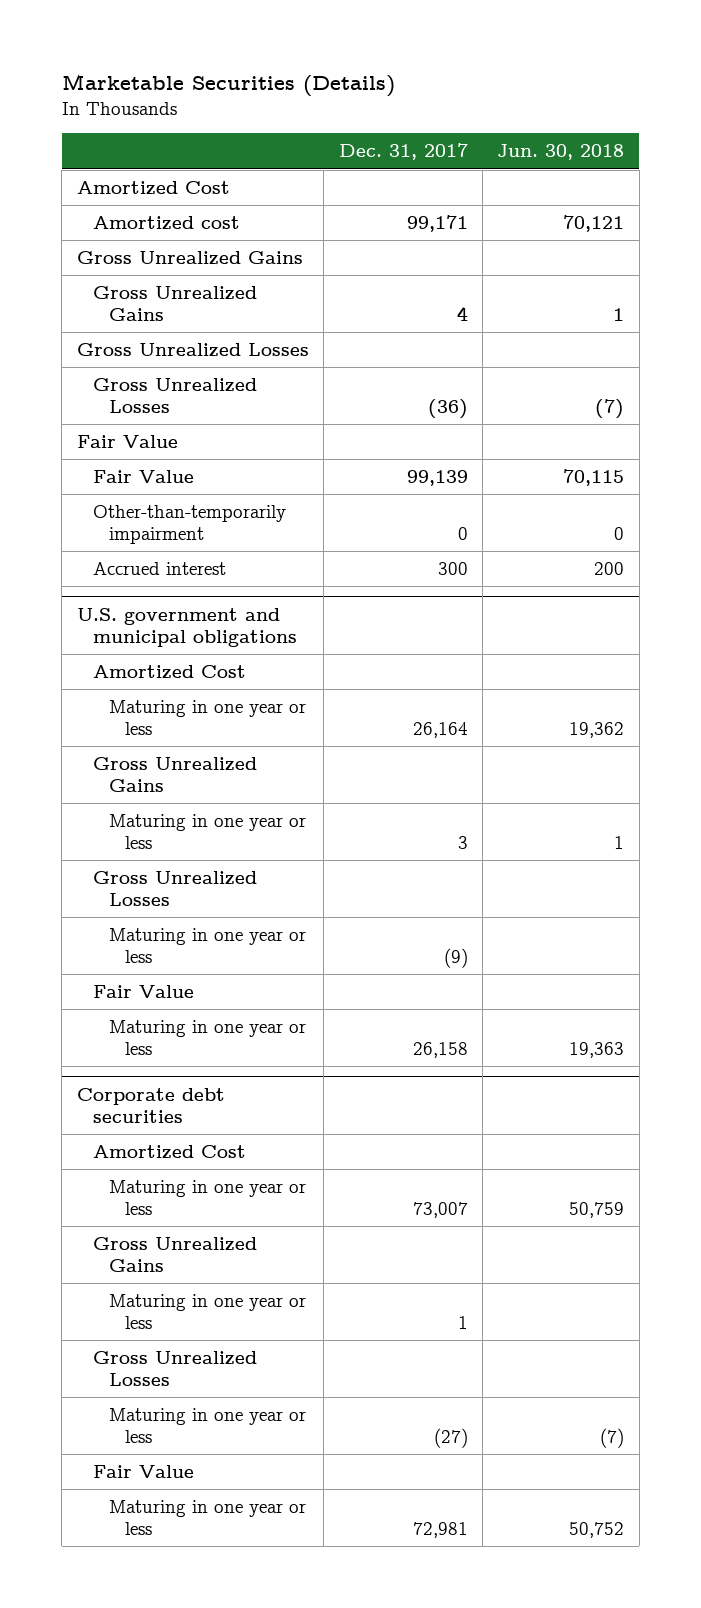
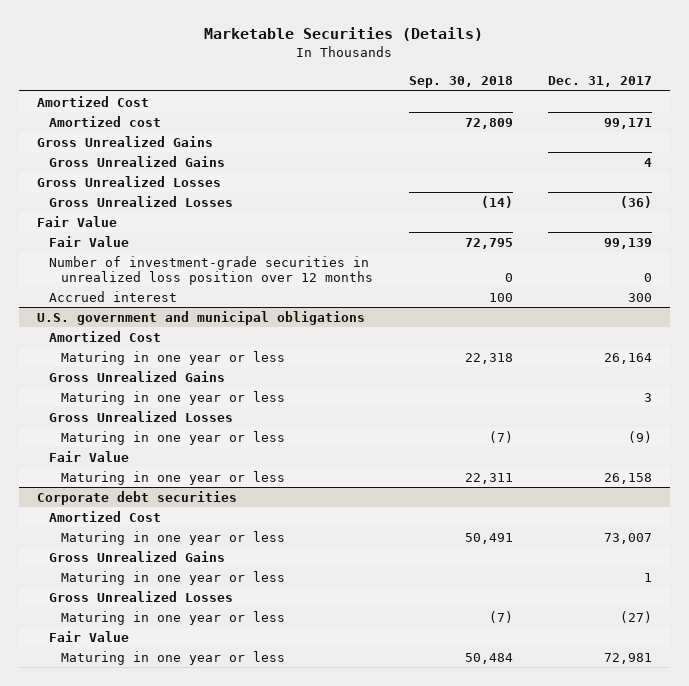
[497,144,625,161] Jun. 30, 2018 -> none
none -> [408,76,513,89] Sep. 30, 2018
[92,504,286,544] Other-than-temporarily impairment -> [48,255,374,286] Number of investment-grade securities in unrealized loss position over 12 months

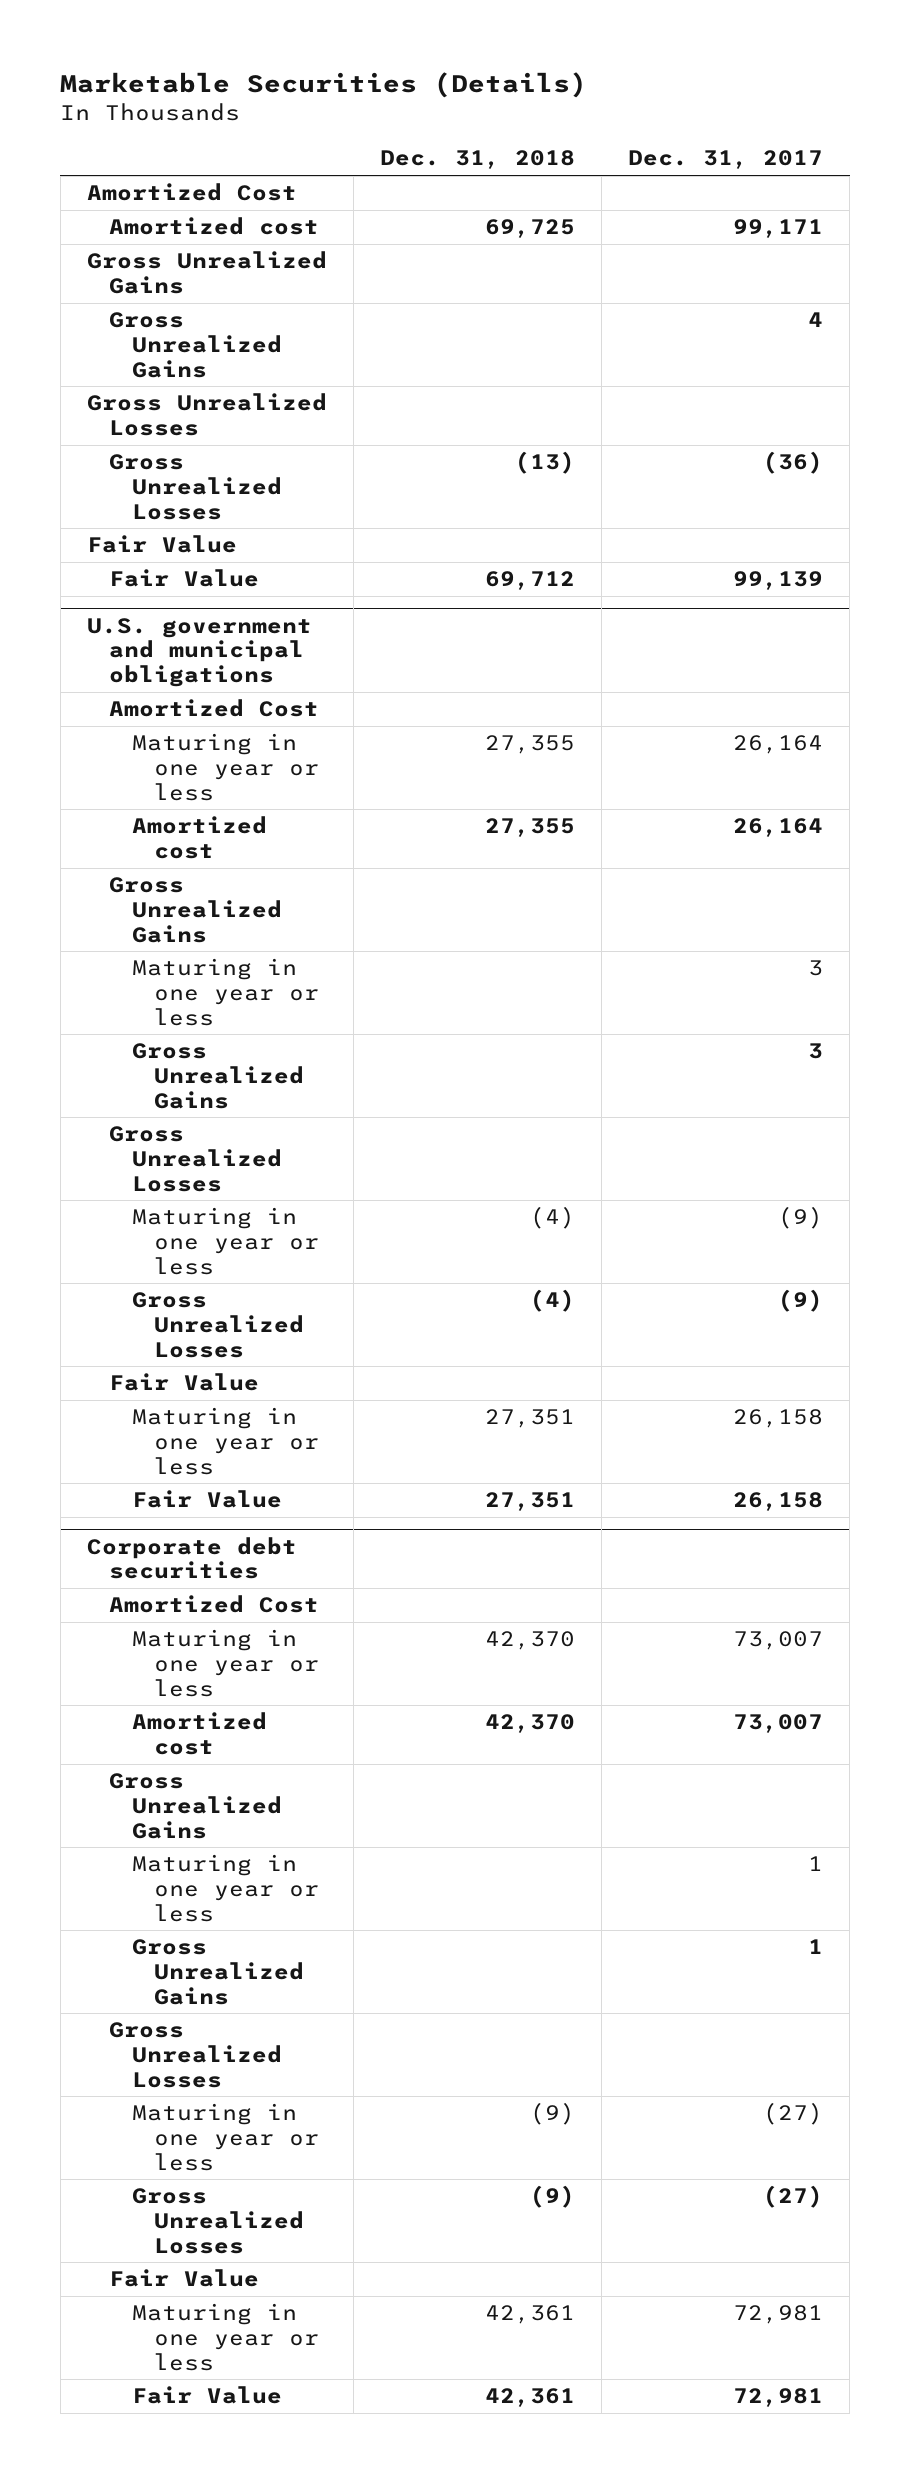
[408,76,513,89] Sep. 30, 2018 -> none
none -> [380,150,576,170] Dec. 31, 2018
[48,255,374,286] Number of investment-grade securities in unrealized loss position over 12 months -> none
[48,290,177,302] Accrued interest -> none
none -> [131,816,267,859] Amortized cost
none -> [131,1043,305,1109] Gross Unrealized Gains
none -> [131,1292,305,1358] Gross Unrealized Losses
none -> [131,1490,282,1509] Fair Value
none -> [131,1712,267,1755] Amortized cost
none -> [131,1939,305,2005] Gross Unrealized Gains
none -> [131,2188,305,2254] Gross Unrealized Losses
none -> [131,2386,282,2405] Fair Value

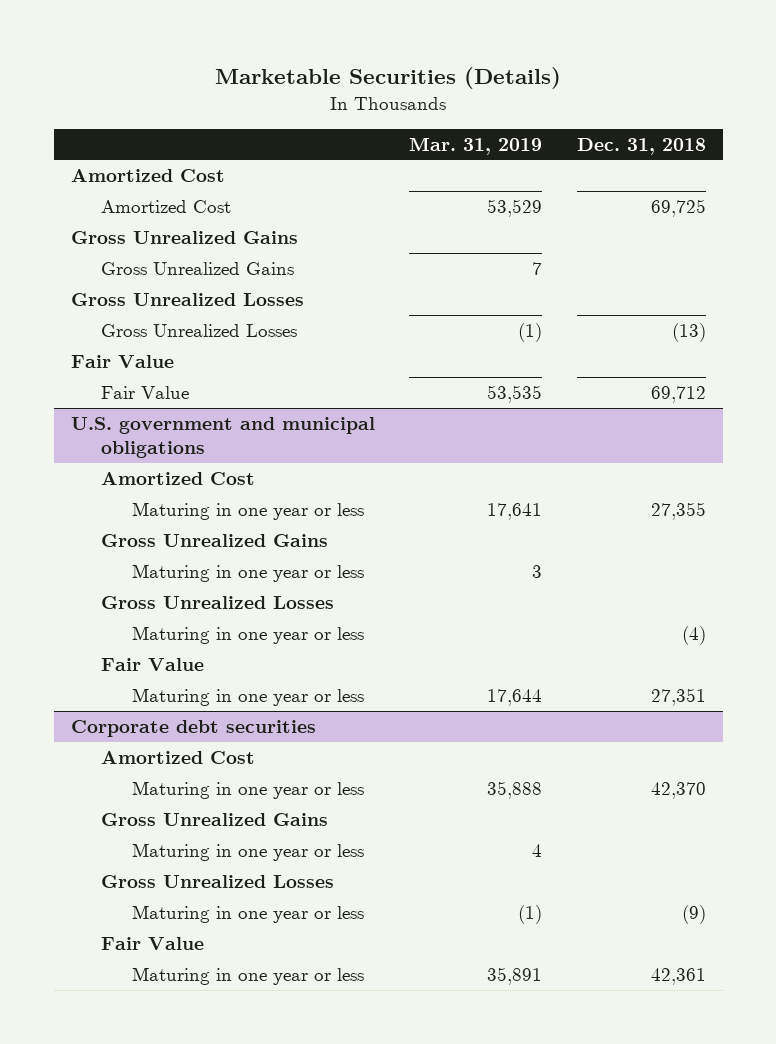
[628,150,824,170] Dec. 31, 2017 -> none
none -> [409,136,543,155] Mar. 31, 2019
[109,217,320,236] Amortized cost -> [101,199,232,213] Amortized Cost
[131,816,267,859] Amortized cost -> none
[131,1043,305,1109] Gross Unrealized Gains -> none
[131,1292,305,1358] Gross Unrealized Losses -> none
[131,1490,282,1509] Fair Value -> none
[131,1712,267,1755] Amortized cost -> none
[131,1939,305,2005] Gross Unrealized Gains -> none
[131,2188,305,2254] Gross Unrealized Losses -> none
[131,2386,282,2405] Fair Value -> none

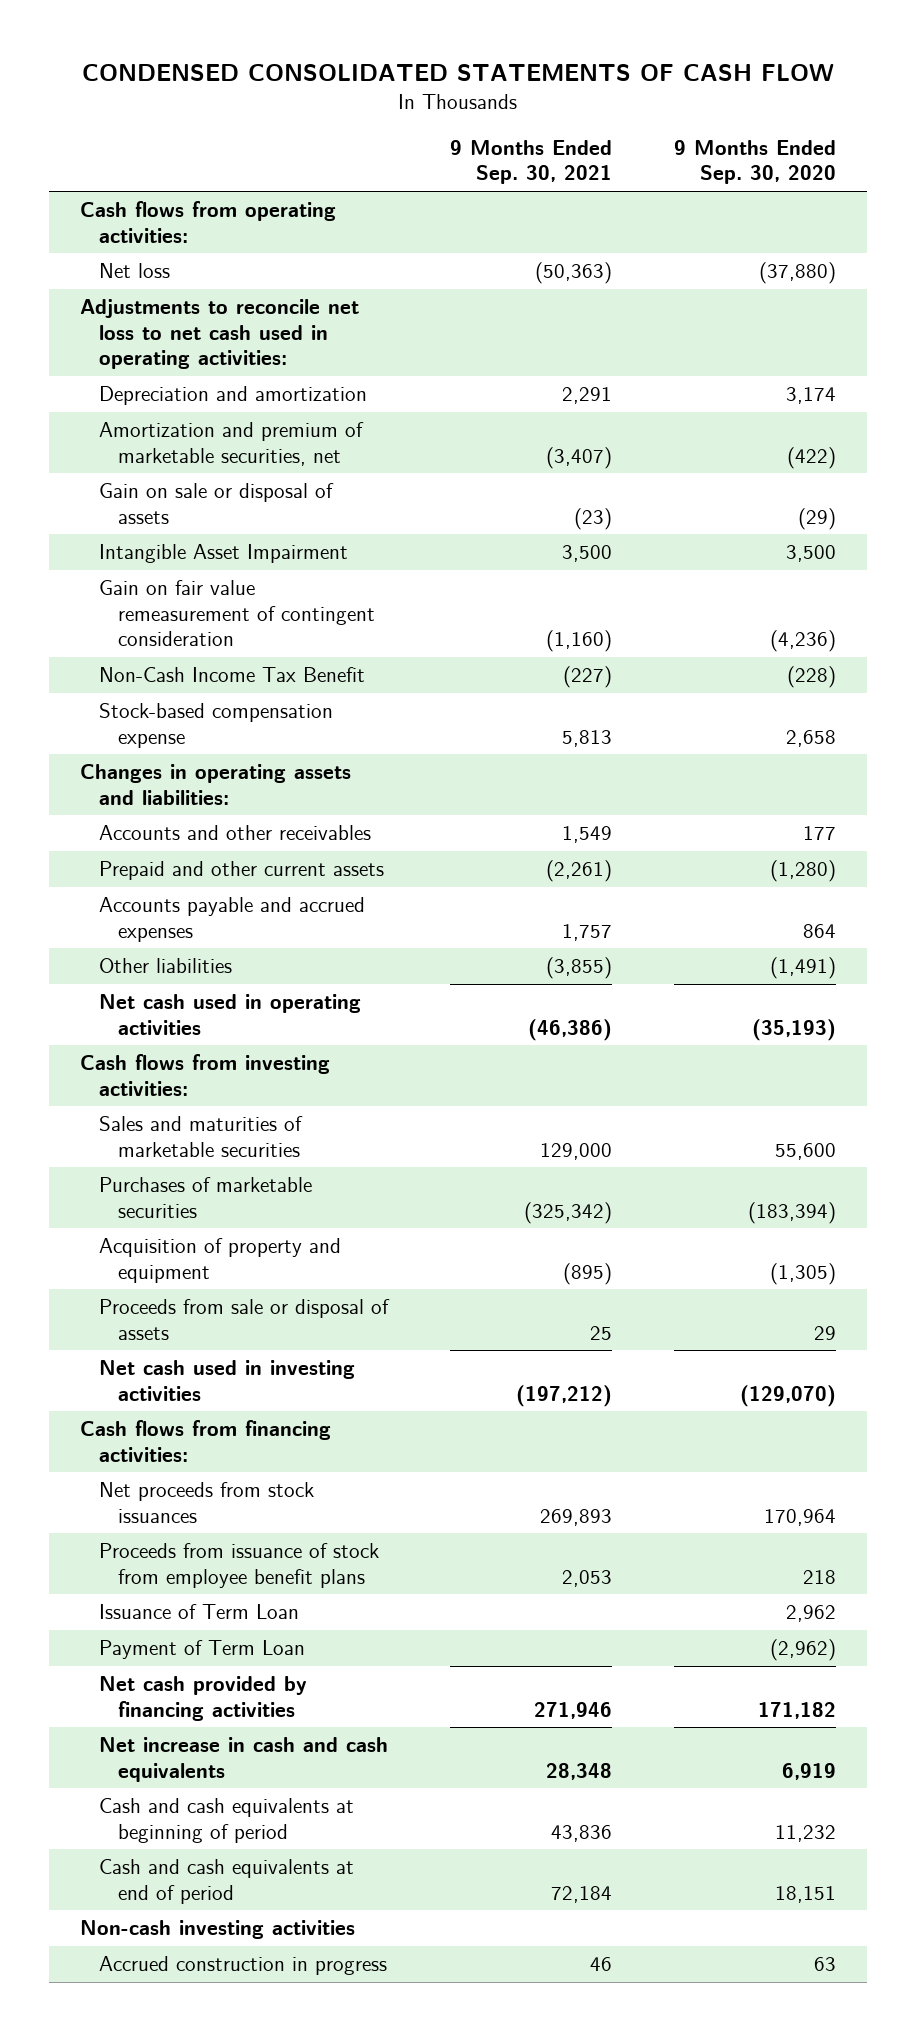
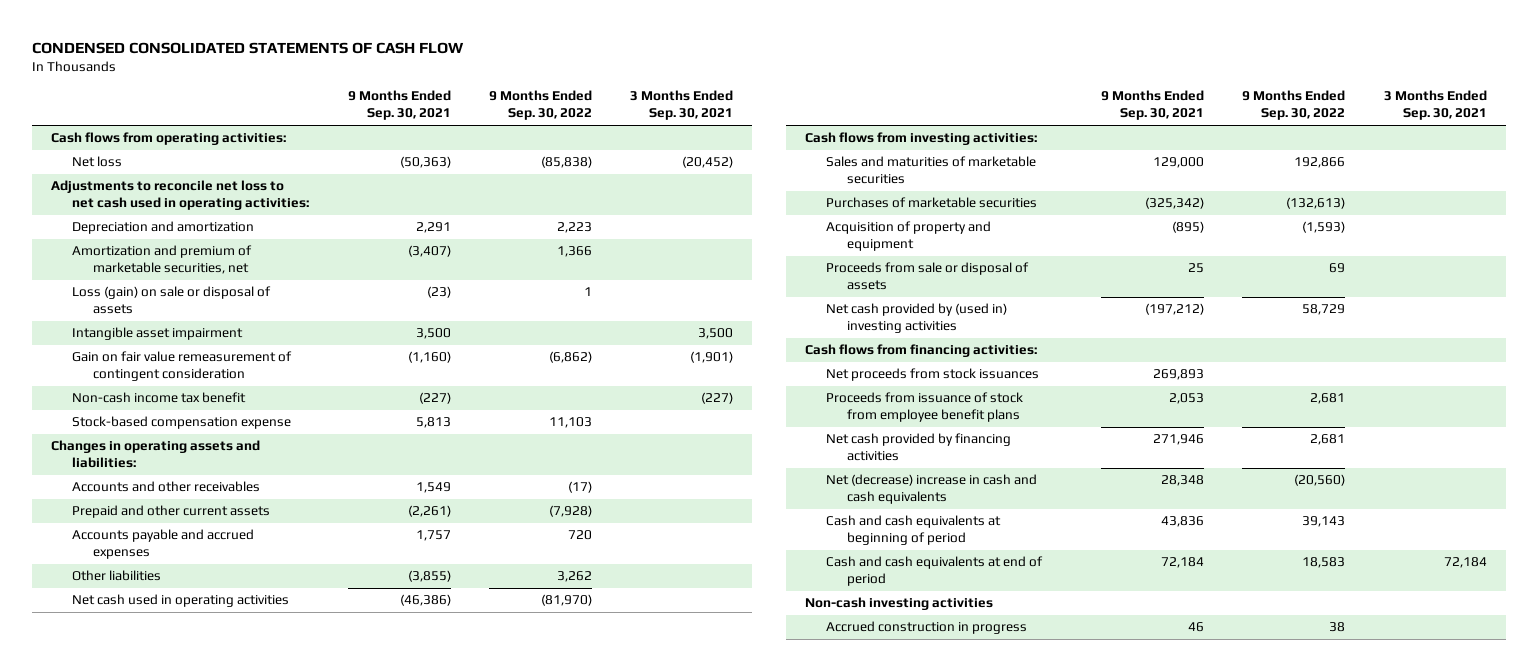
[674,140,837,185] 9 Months Ended Sep. 30, 2020 -> none
none -> [489,90,593,121] 9 Months Ended Sep. 30, 2022
none -> [630,90,734,121] 3 Months Ended Sep. 30, 2021
[99,483,335,524] Gain on sale or disposal of assets -> [72,286,272,315] Loss (gain) on sale or disposal of assets
[99,544,349,564] Intangible Asset Impairment -> [72,327,244,341] Intangible asset impairment
[99,667,366,683] Non-Cash Income Tax Benefit -> [72,392,247,404] Non-cash income tax benefit
[99,1360,356,1401] Net cash used in investing activities -> [825,303,1007,334] Net cash provided by (used in) investing activities
[99,1604,300,1620] Issuance of Term Loan -> none
[99,1640,306,1660] Payment of Term Loan -> none
[99,1737,389,1782] Net increase in cash and cash equivalents -> [825,474,1037,505] Net (decrease) increase in cash and cash equivalents

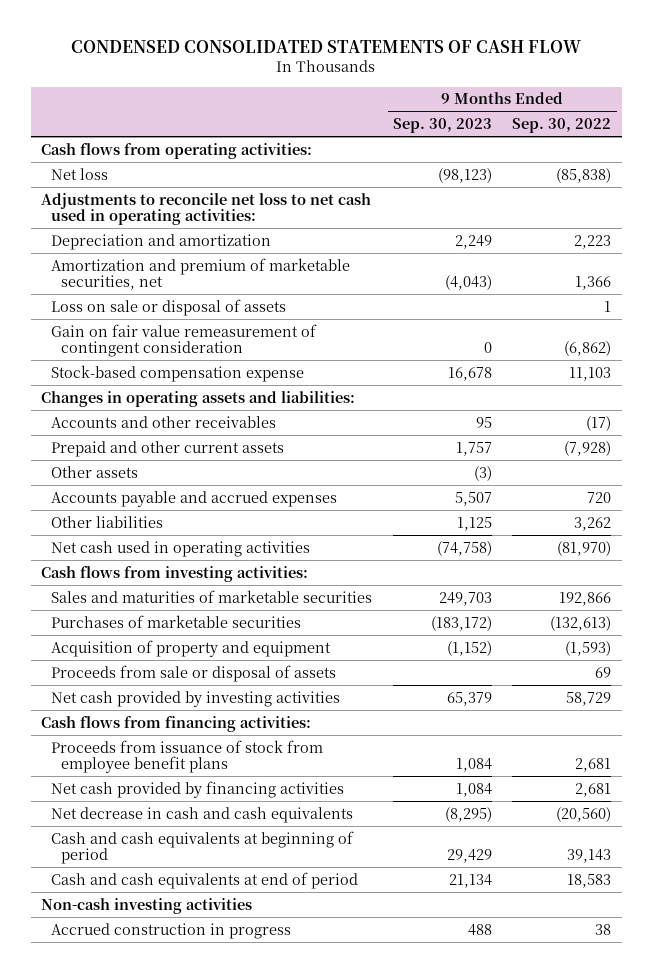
[347,90,451,121] 9 Months Ended Sep. 30, 2021 -> none
[630,90,734,121] 3 Months Ended Sep. 30, 2021 -> none
none -> [392,117,492,133] Sep. 30, 2023
[72,327,244,341] Intangible asset impairment -> none
[72,286,272,315] Loss (gain) on sale or disposal of assets -> [51,298,287,316] Loss on sale or disposal of assets
[72,392,247,404] Non-cash income tax benefit -> none
none -> [51,465,139,478] Other assets
[825,303,1007,334] Net cash provided by (used in) investing activities -> [51,690,341,707] Net cash provided by investing activities
[825,368,1039,382] Net proceeds from stock issuances -> none
[825,474,1037,505] Net (decrease) increase in cash and cash equivalents -> [51,806,354,823] Net decrease in cash and cash equivalents

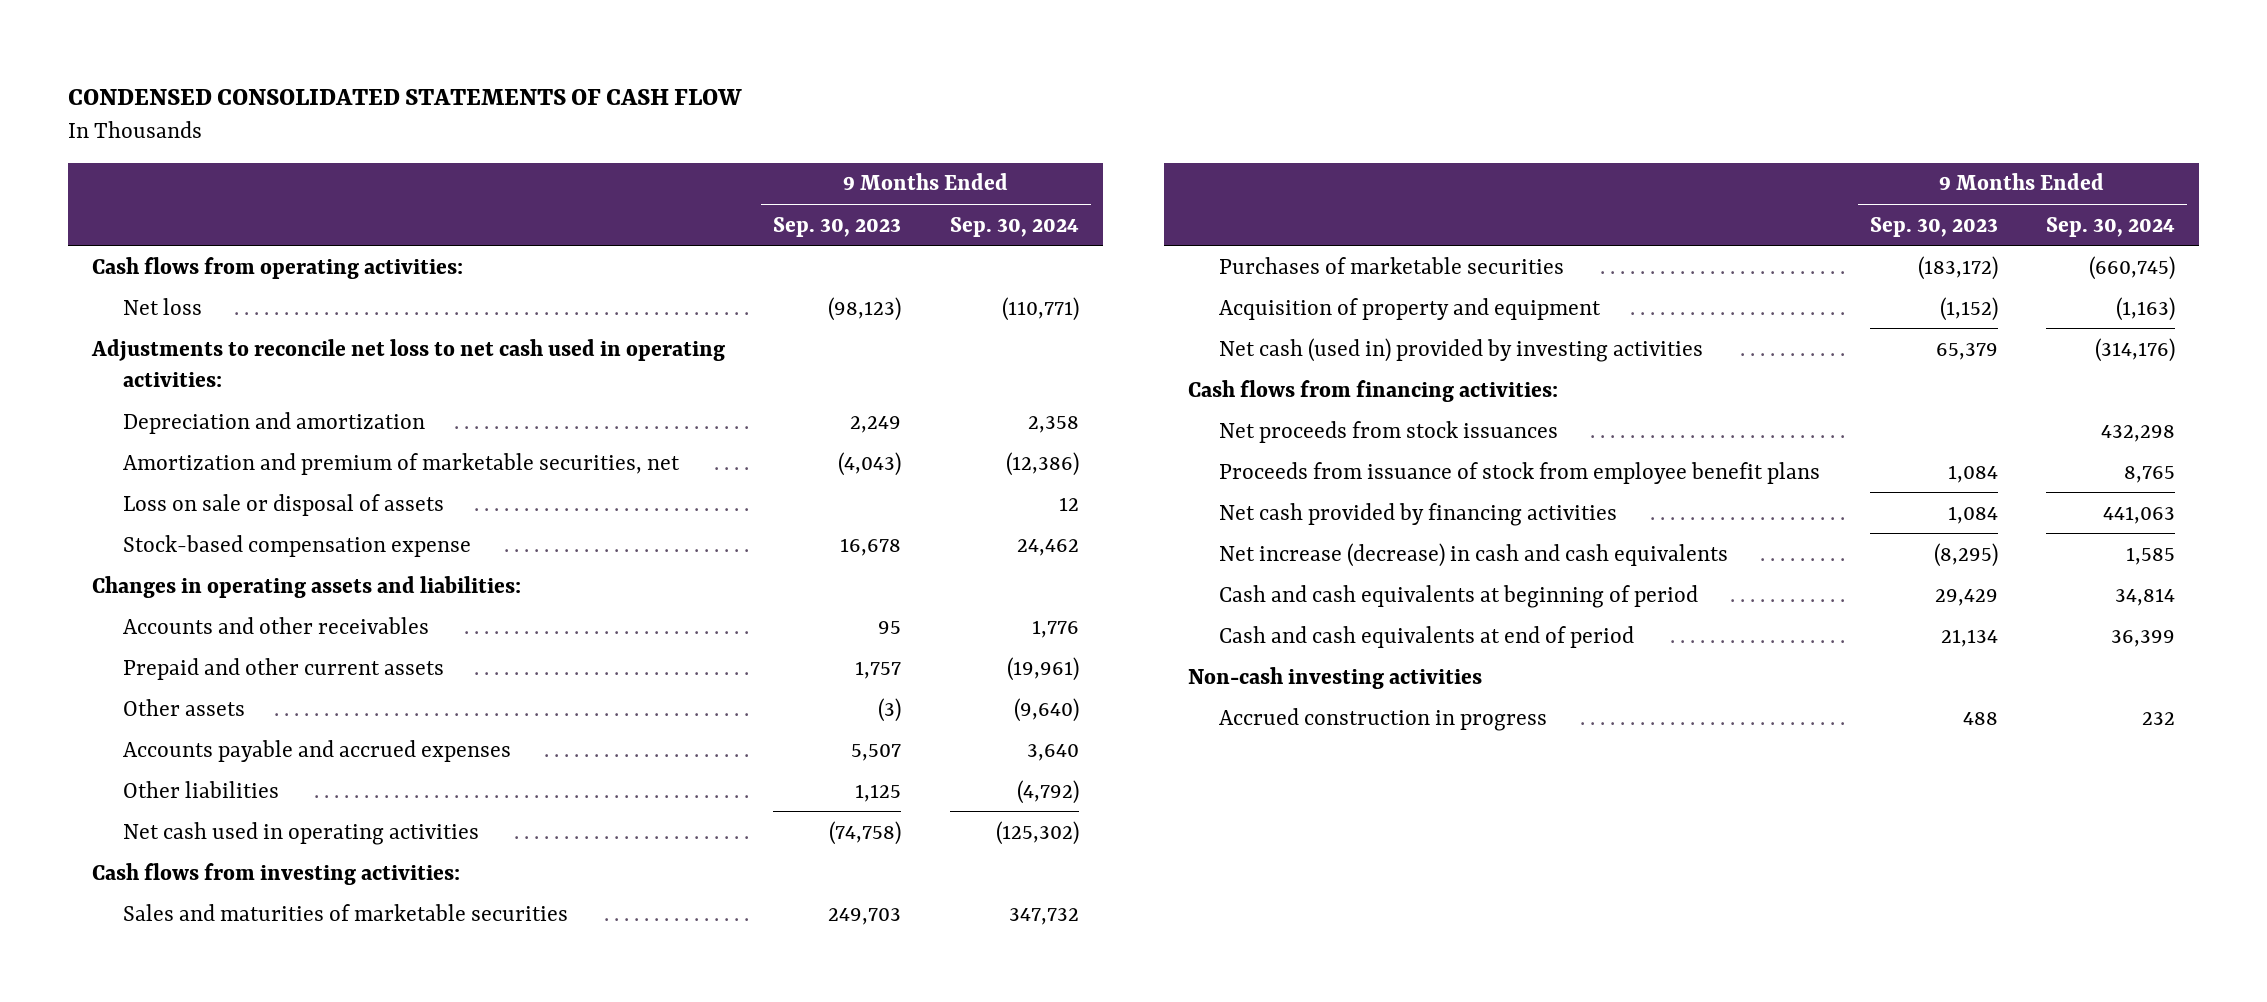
[512,117,612,133] Sep. 30, 2022 -> none
none -> [949,216,1079,237] Sep. 30, 2024
[51,323,318,358] Gain on fair value remeasurement of contingent consideration -> none
[51,664,337,682] Proceeds from sale or disposal of assets -> none
[51,690,341,707] Net cash provided by investing activities -> [1218,337,1703,362] Net cash (used in) provided by investing activities
none -> [1218,420,1558,443] Net proceeds from stock issuances
[51,806,354,823] Net decrease in cash and cash equivalents -> [1218,542,1728,567] Net increase (decrease) in cash and cash equivalents

